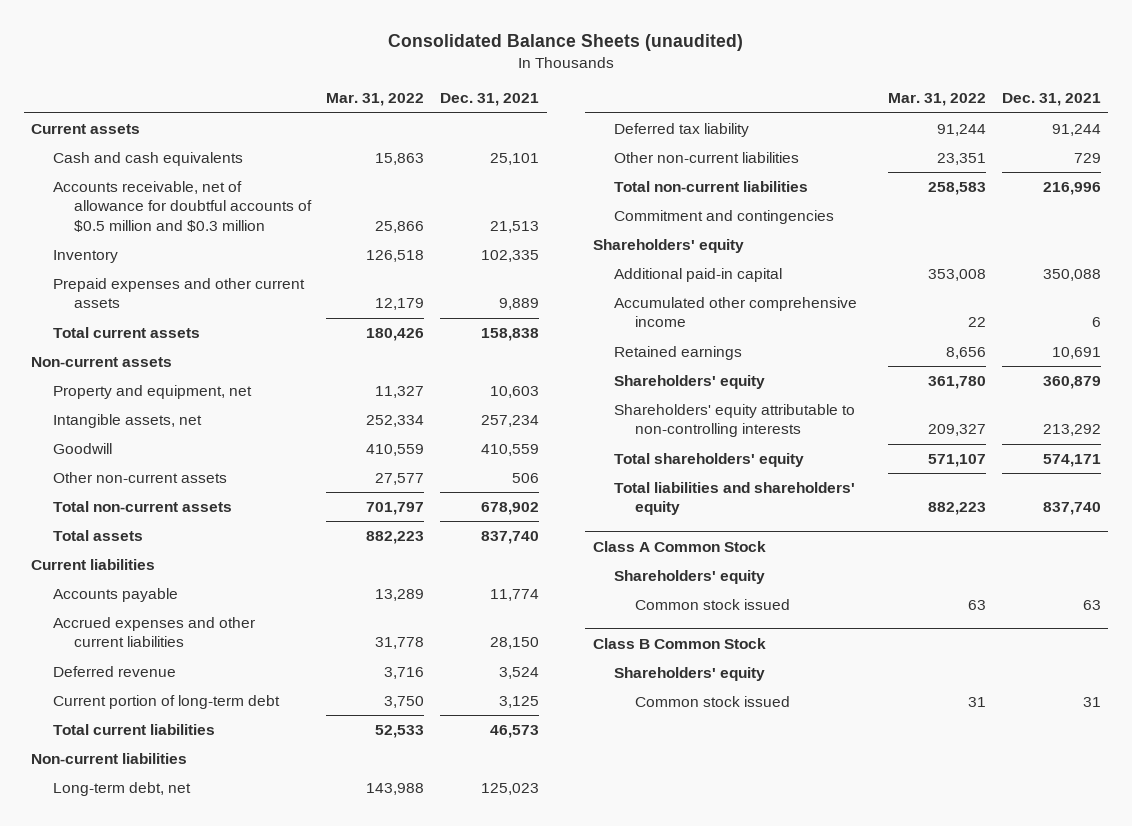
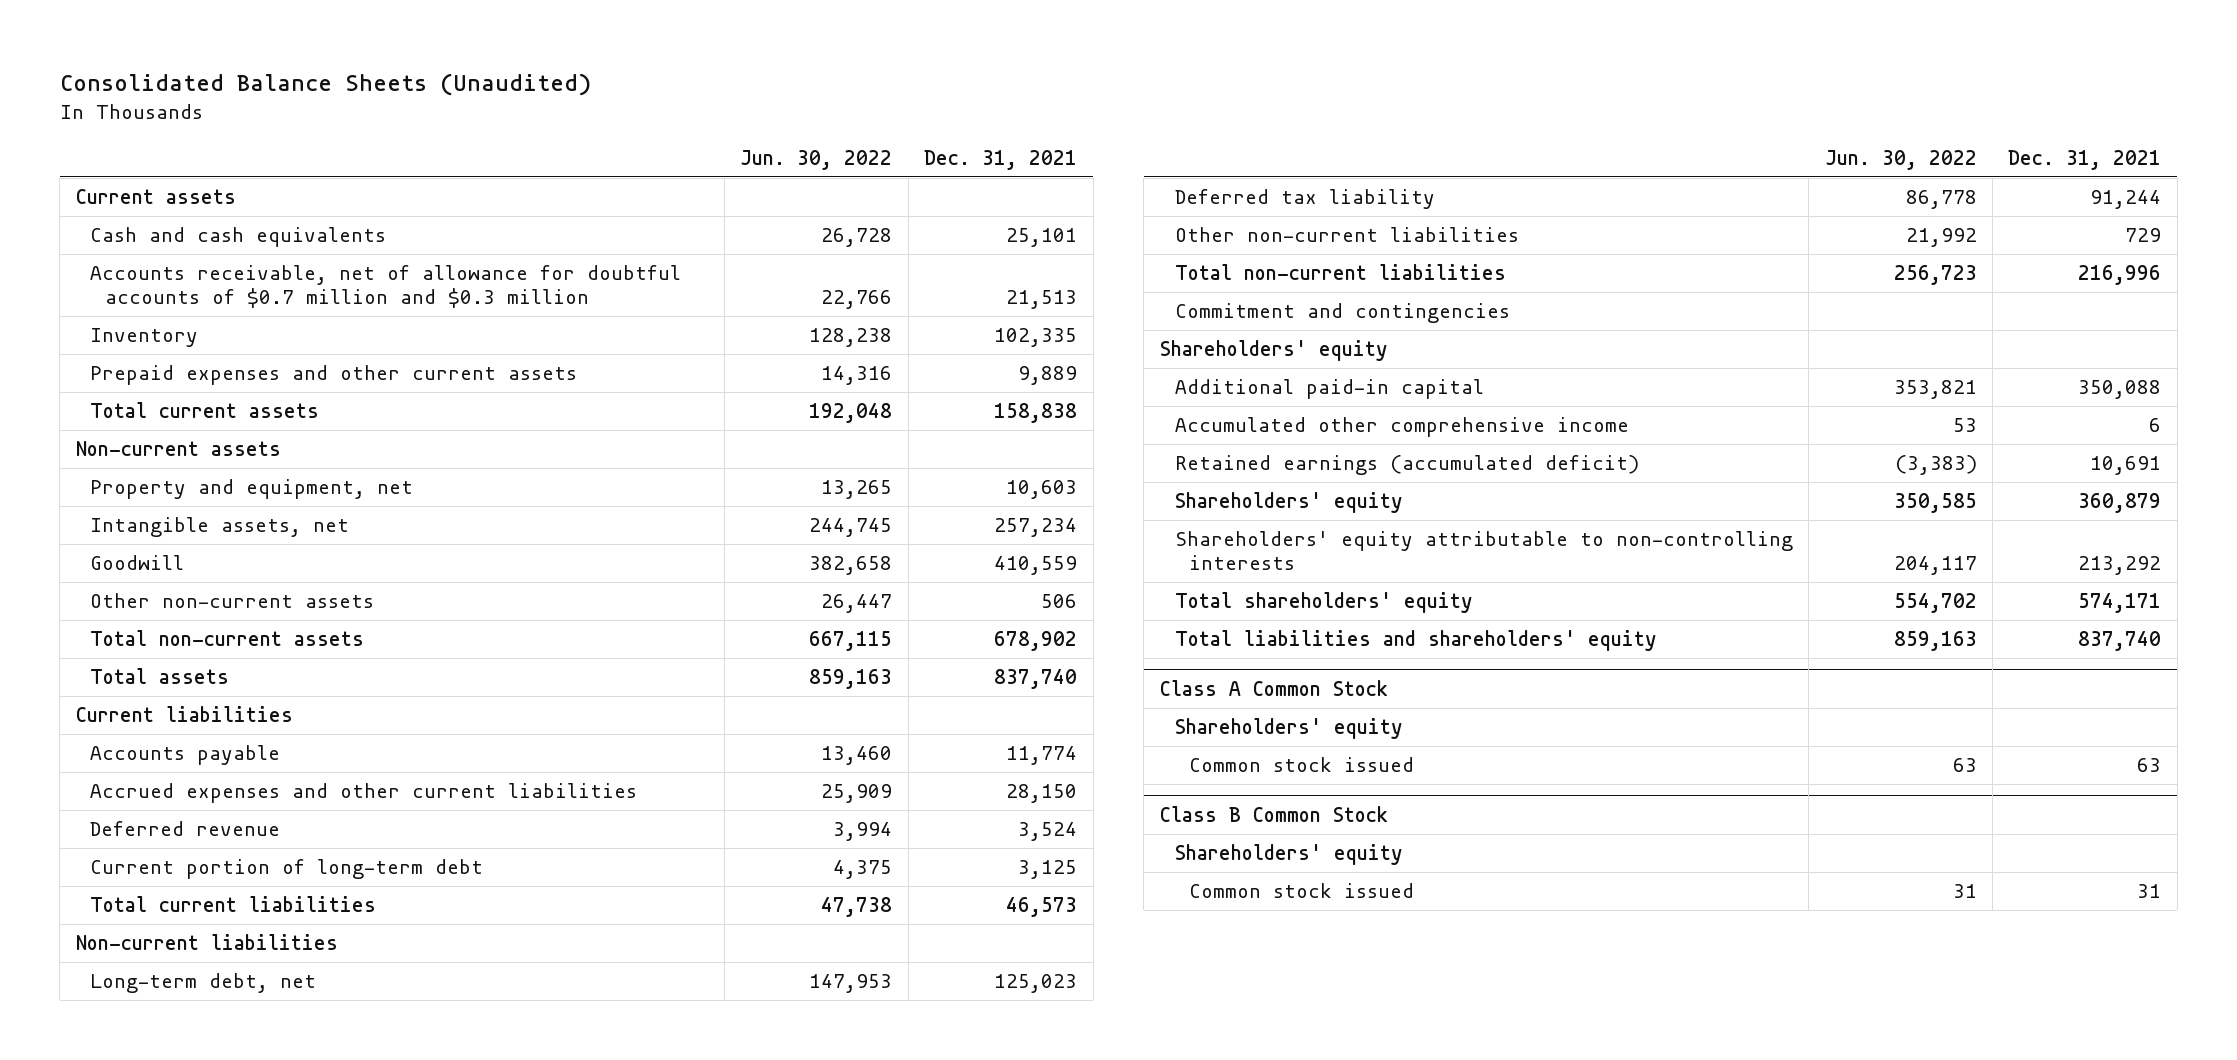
[387,34,743,52] Consolidated Balance Sheets (unaudited) -> [59,73,591,97] Consolidated Balance Sheets (Unaudited)
[326,93,425,107] Mar. 31, 2022 -> none
none -> [740,149,893,170] Jun. 30, 2022
[52,180,312,233] Accounts receivable, net of allowance for doubtful accounts of $0.5 million and $0.3 million -> [90,265,682,308] Accounts receivable, net of allowance for doubtful accounts of $0.7 million and $0.3 million
[614,345,743,360] Retained earnings -> [1174,455,1639,476] Retained earnings (accumulated deficit)

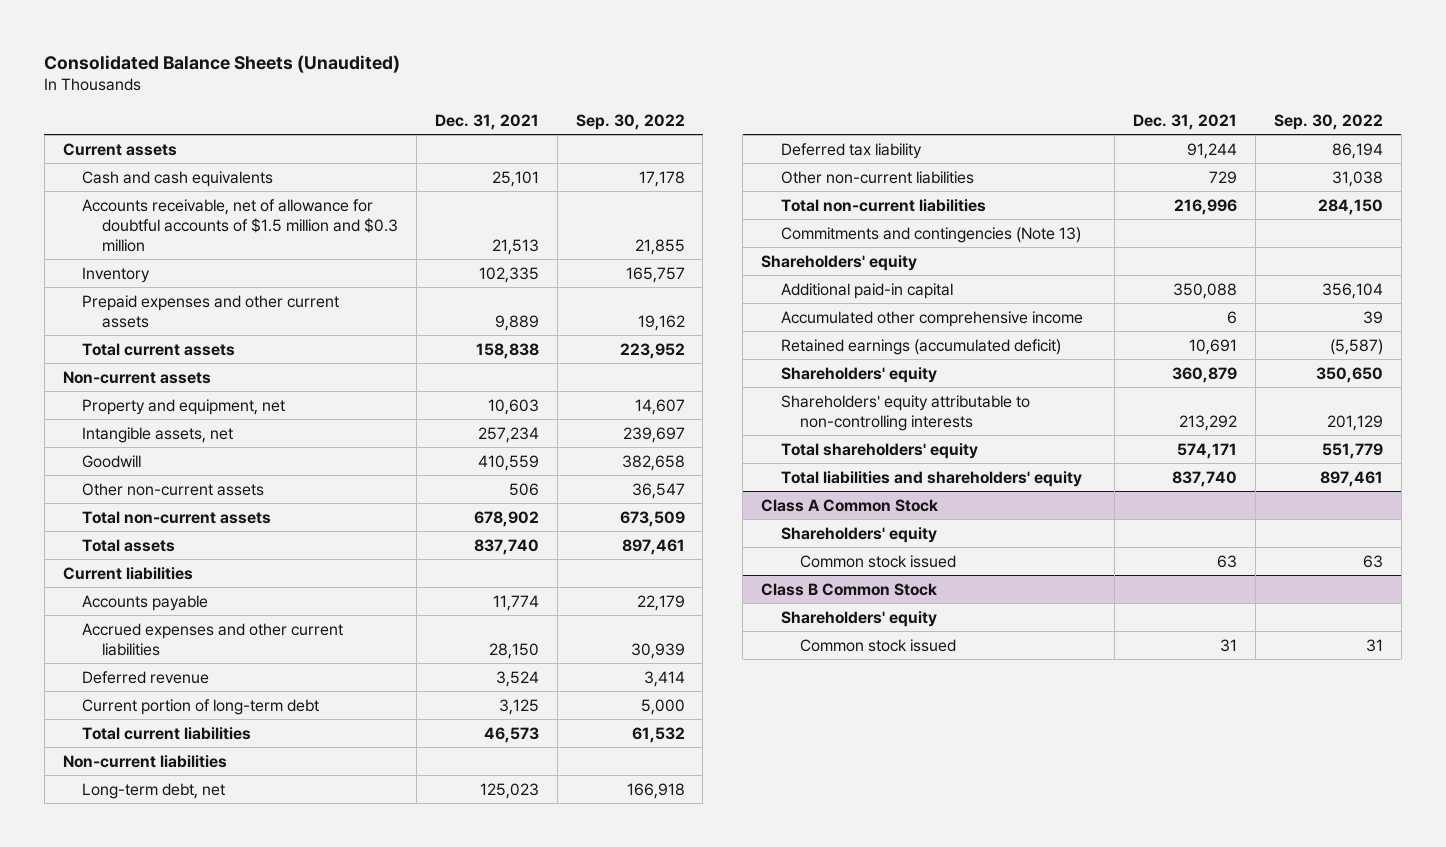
[740,149,893,170] Jun. 30, 2022 -> none
none -> [575,113,685,130] Sep. 30, 2022
[90,265,682,308] Accounts receivable, net of allowance for doubtful accounts of $0.7 million and $0.3 million -> [82,198,399,252] Accounts receivable, net of allowance for doubtful accounts of $1.5 million and $0.3 million
[1174,303,1510,324] Commitment and contingencies -> [780,226,1081,243] Commitments and contingencies (Note 13)

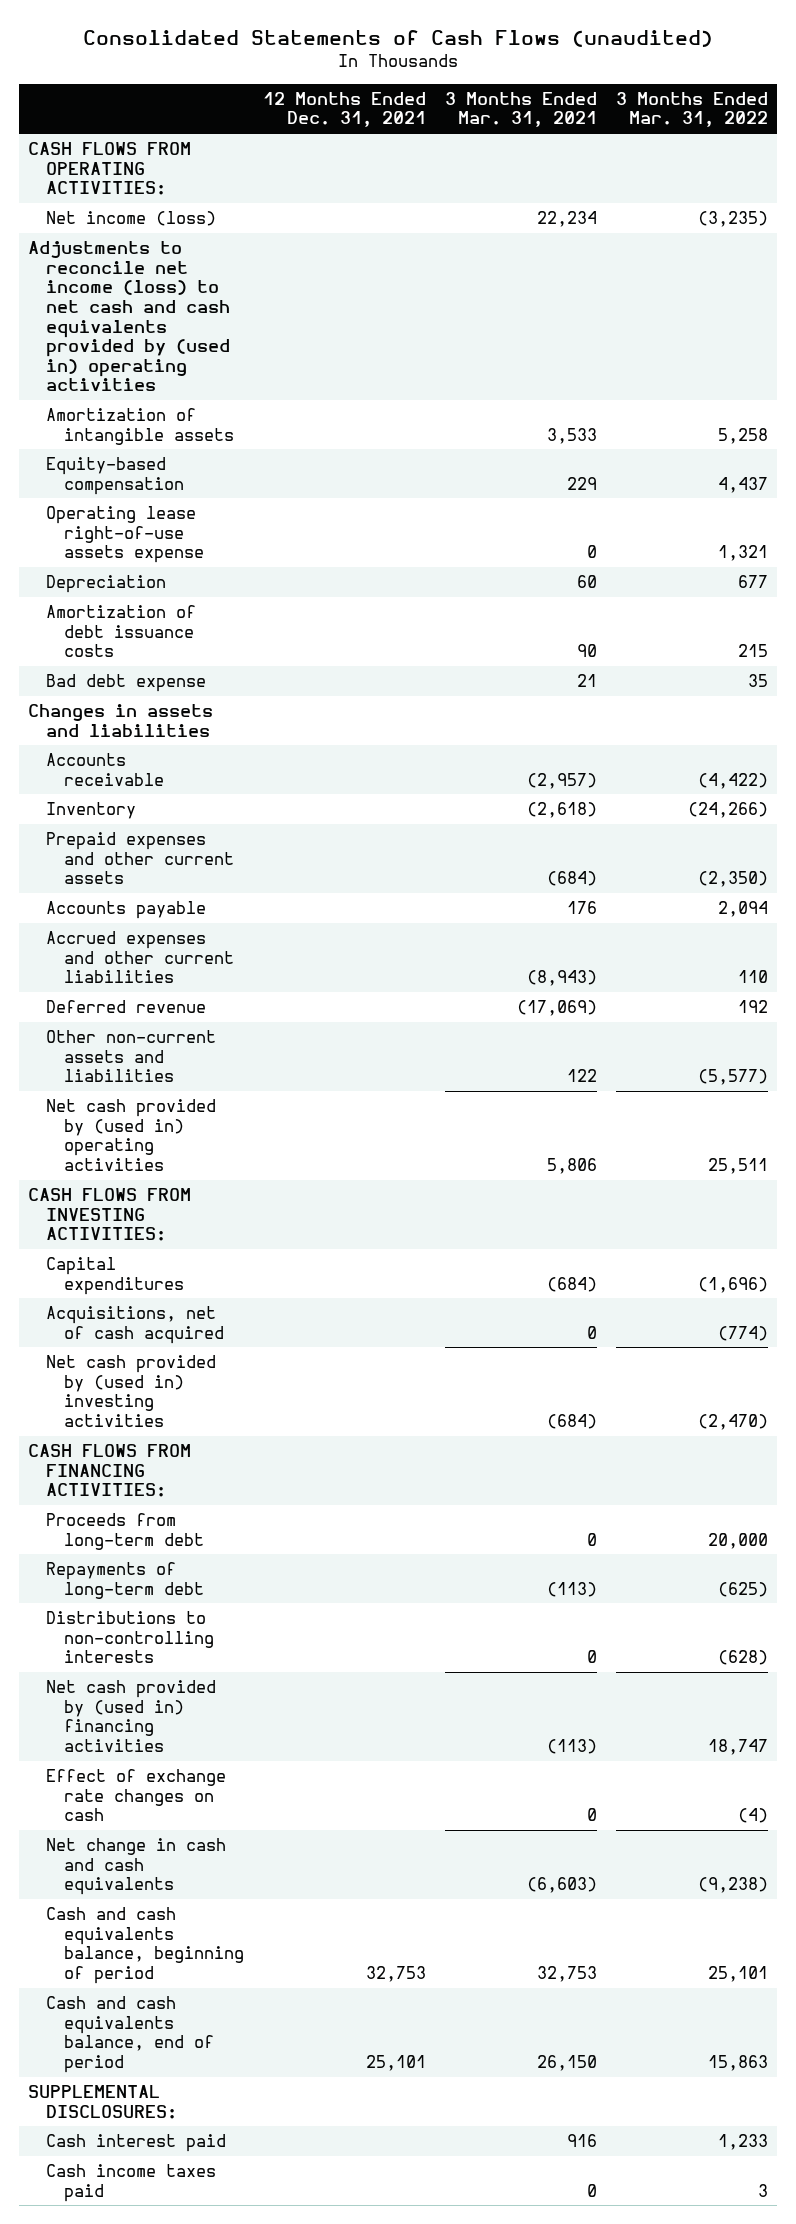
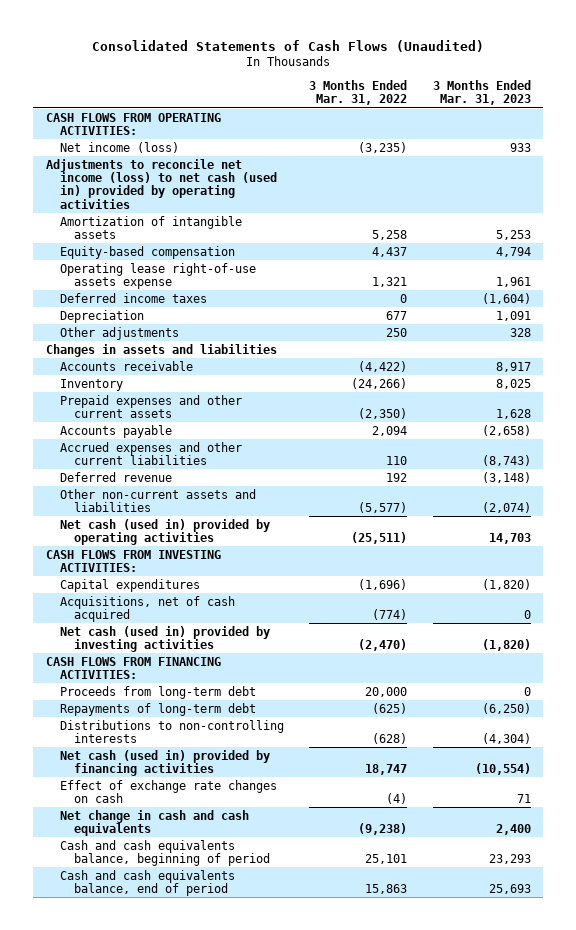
[82,29,713,47] Consolidated Statements of Cash Flows (unaudited) -> [92,39,485,52] Consolidated Statements of Cash Flows (Unaudited)
[263,91,427,128] 12 Months Ended Dec. 31, 2021 -> none
[444,91,597,128] 3 Months Ended Mar. 31, 2021 -> none
none -> [432,80,531,106] 3 Months Ended Mar. 31, 2023
[28,241,231,392] Adjustments to reconcile net income (loss) to net cash and cash equivalents provided by (used in) operating activities -> [45,158,277,209] Adjustments to reconcile net income (loss) to net cash (used in) provided by operating activities
none -> [59,292,207,303] Deferred income taxes
[46,605,197,658] Amortization of debt issuance costs -> none
[46,674,207,693] Bad debt expense -> none
none -> [59,326,179,340] Other adjustments
[46,1099,217,1171] Net cash provided by (used in) operating activities -> [59,518,270,545] Net cash (used in) provided by operating activities
[707,1157,768,1174] 25,511 -> [351,531,408,544] (25,511)
[46,1355,217,1427] Net cash provided by (used in) investing activities -> [59,625,270,652] Net cash (used in) provided by investing activities
[46,1680,217,1752] Net cash provided by (used in) financing activities -> [59,749,270,776] Net cash (used in) provided by financing activities
[28,2085,178,2119] SUPPLEMENTAL DISCLOSURES: -> none
[46,2134,227,2153] Cash interest paid -> none
[46,2164,217,2202] Cash income taxes paid -> none

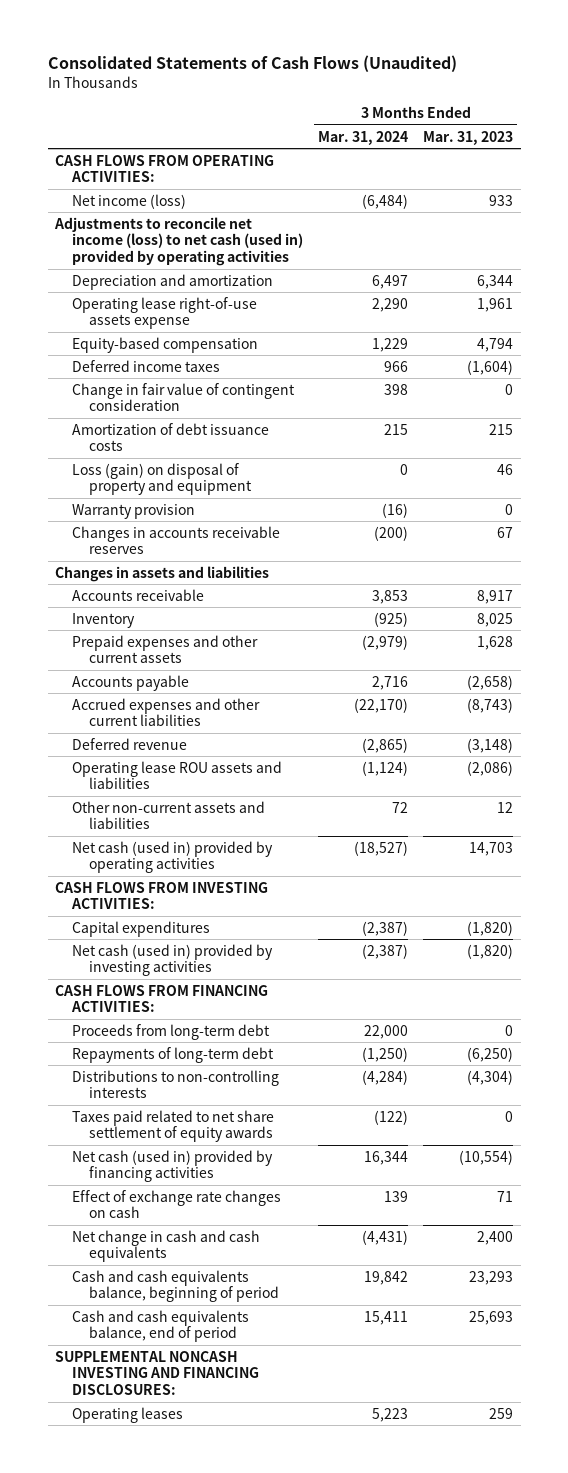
[309,80,408,106] 3 Months Ended Mar. 31, 2022 -> none
none -> [318,130,409,145] Mar. 31, 2024
[59,215,242,239] Amortization of intangible assets -> none
none -> [71,273,273,290] Depreciation and amortization
[59,245,235,259] Equity-based compensation -> [71,336,258,353] Equity-based compensation
[59,309,144,323] Depreciation -> none
[59,326,179,340] Other adjustments -> none
none -> [71,382,295,412] Change in fair value of contingent consideration
none -> [71,422,269,452] Amortization of debt issuance costs
none -> [71,462,252,496] Loss (gain) on disposal of property and equipment
none -> [71,503,195,519] Warranty provision
none -> [71,525,280,555] Changes in accounts receivable reserves
none -> [71,760,282,790] Operating lease ROU assets and liabilities
[481,501,531,513] (2,074) -> [497,801,514,813] 12
[59,595,235,622] Acquisitions, net of cash acquired -> none
none -> [71,1109,274,1143] Taxes paid related to net share settlement of equity awards
none -> [55,1350,259,1396] SUPPLEMENTAL NONCASH INVESTING AND FINANCING DISCLOSURES:
none -> [71,1406,183,1423] Operating leases

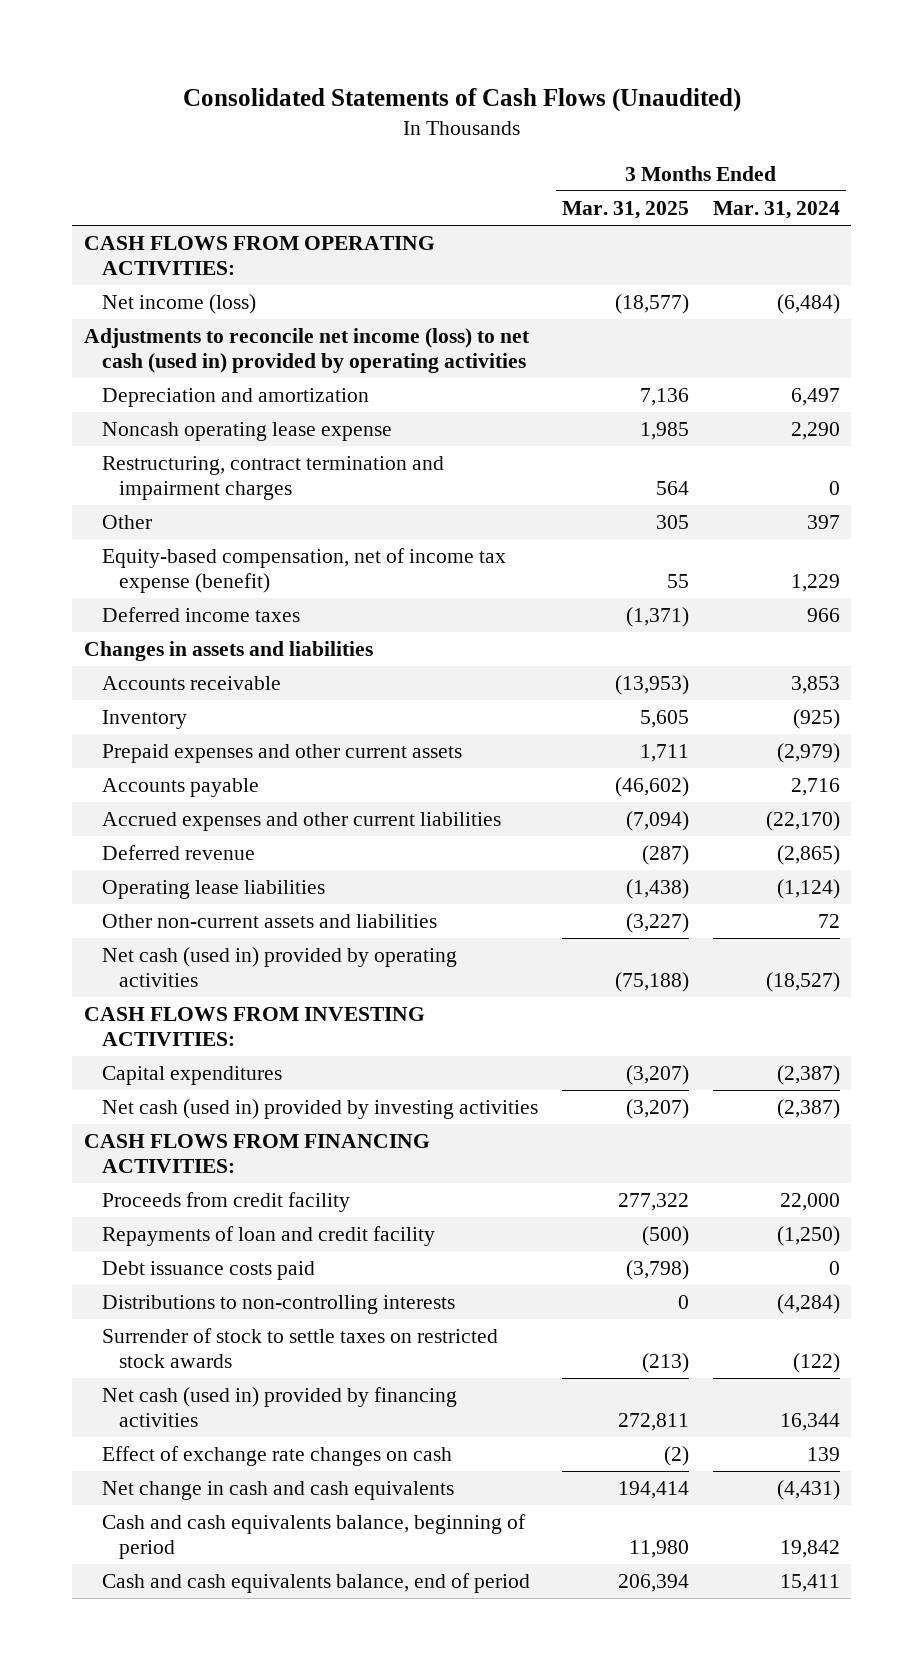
[423,130,514,145] Mar. 31, 2023 -> none
none -> [561,201,689,220] Mar. 31, 2025
[71,296,257,330] Operating lease right-of-use assets expense -> [101,422,392,442] Noncash operating lease expense
none -> [101,456,444,501] Restructuring, contract termination and impairment charges
none -> [101,515,152,530] Other
[71,336,258,353] Equity-based compensation -> [101,548,506,594] Equity-based compensation, net of income tax expense (benefit)
[71,382,295,412] Change in fair value of contingent consideration -> none
[71,422,269,452] Amortization of debt issuance costs -> none
[71,462,252,496] Loss (gain) on disposal of property and equipment -> none
[71,503,195,519] Warranty provision -> none
[71,525,280,555] Changes in accounts receivable reserves -> none
[71,760,282,790] Operating lease ROU assets and liabilities -> [101,880,325,900] Operating lease liabilities
[71,1023,270,1040] Proceeds from long-term debt -> [101,1192,350,1213] Proceeds from credit facility
[71,1046,274,1063] Repayments of long-term debt -> [101,1226,435,1247] Repayments of loan and credit facility
none -> [101,1261,315,1281] Debt issuance costs paid
[71,1109,274,1143] Taxes paid related to net share settlement of equity awards -> [101,1328,498,1369] Surrender of stock to settle taxes on restricted stock awards
[55,1350,259,1396] SUPPLEMENTAL NONCASH INVESTING AND FINANCING DISCLOSURES: -> none
[71,1406,183,1423] Operating leases -> none

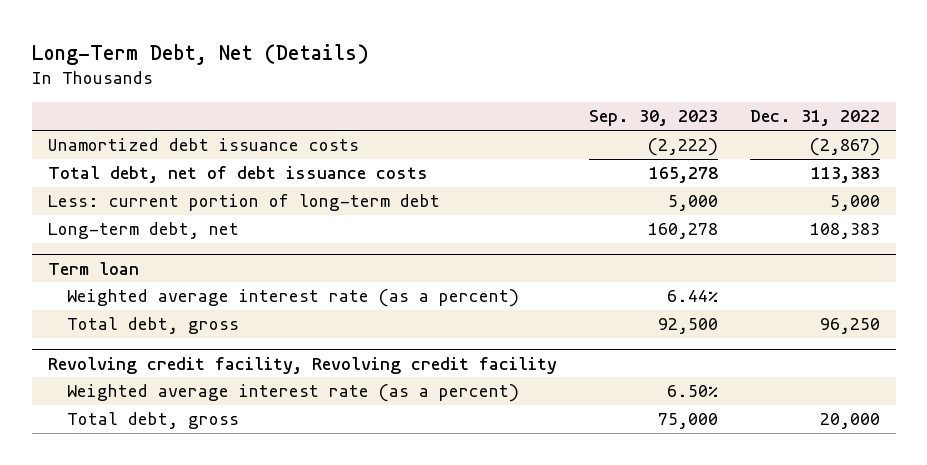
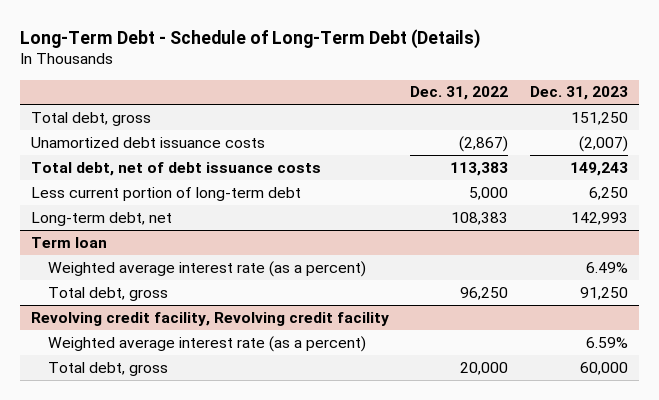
[31,43,369,65] Long-Term Debt, Net (Details) -> [20,28,481,49] Long-Term Debt - Schedule of Long-Term Debt (Details)
[588,110,718,127] Sep. 30, 2023 -> none
none -> [530,86,629,101] Dec. 31, 2023
none -> [30,111,151,126] Total debt, gross
[47,194,440,212] Less: current portion of long-term debt -> [30,186,301,201] Less current portion of long-term debt

